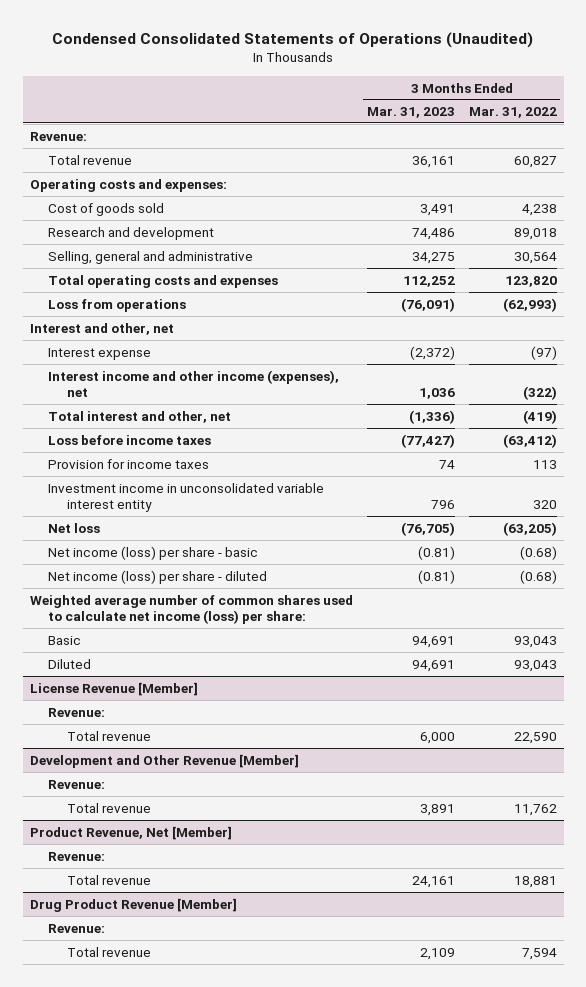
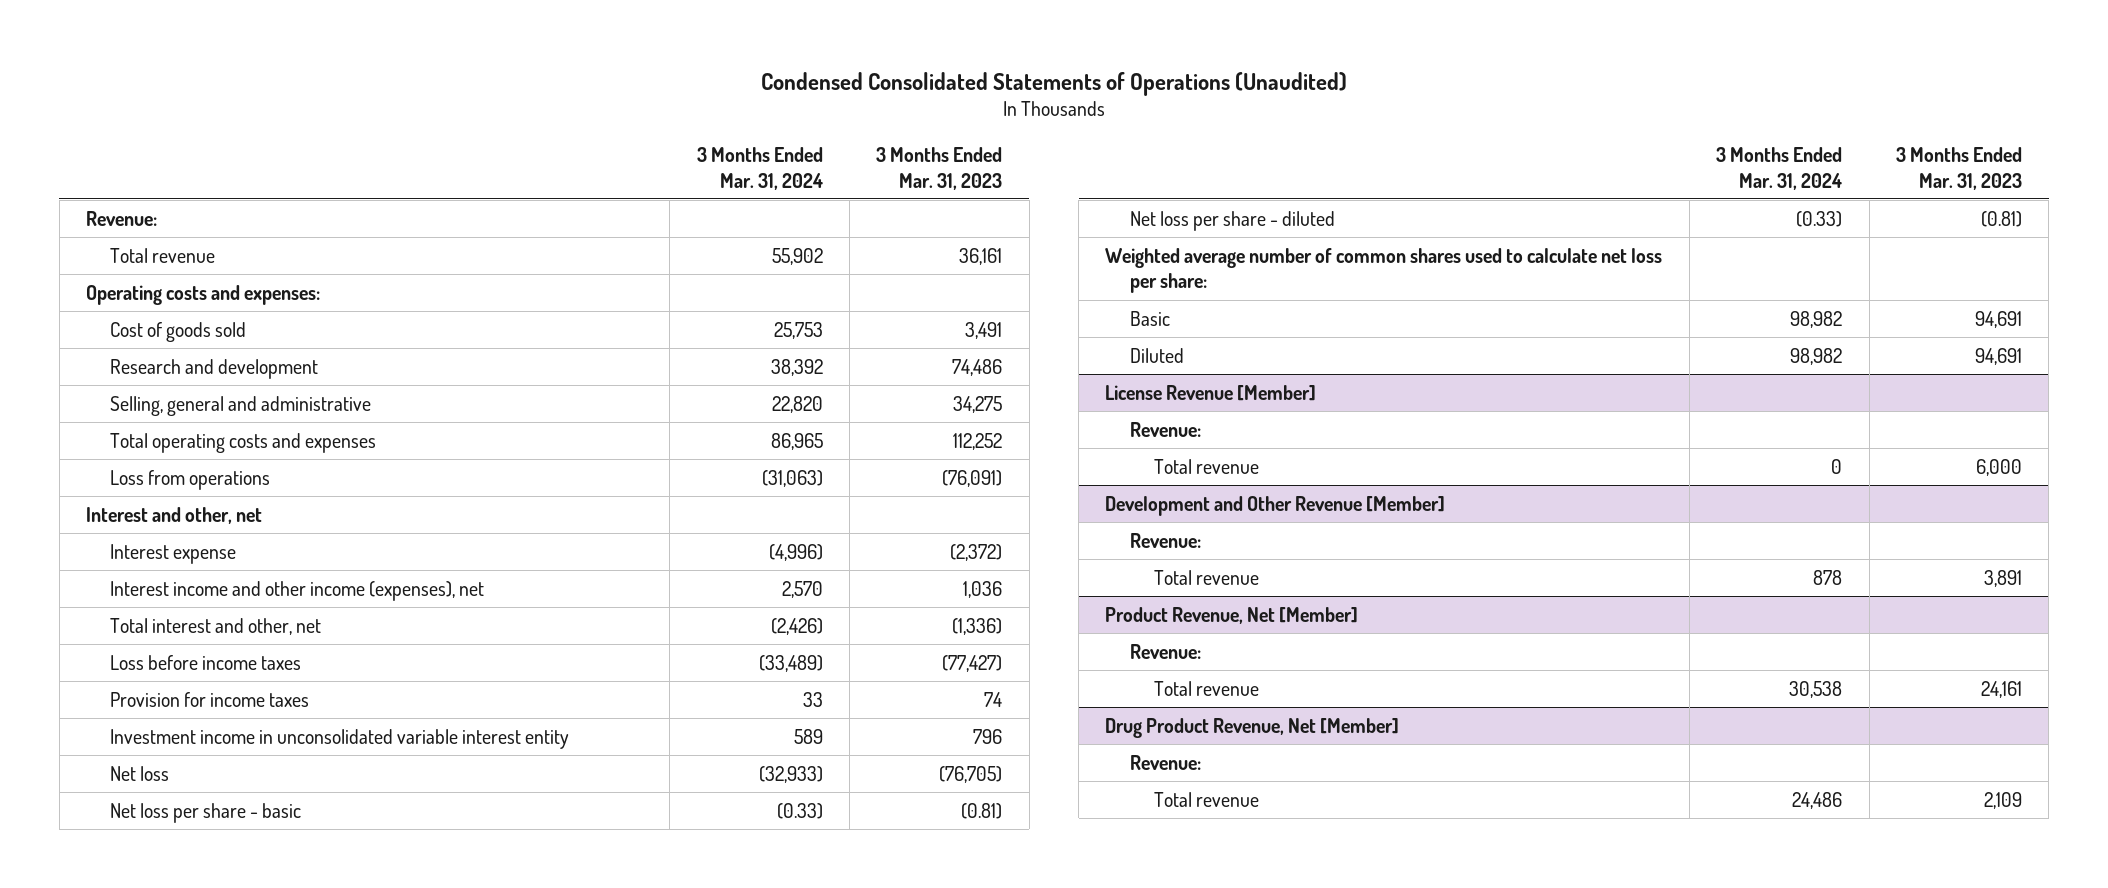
[468,107,557,119] Mar. 31, 2022 -> none
none -> [696,146,823,190] 3 Months Ended Mar. 31, 2024
[48,545,259,560] Net income (loss) per share - basic -> [110,802,302,823] Net loss per share - basic
[48,569,268,584] Net income (loss) per share - diluted -> [1129,210,1335,231] Net loss per share - diluted
[29,594,353,624] Weighted average number of common shares used to calculate net income (loss) per share: -> [1105,247,1663,294] Weighted average number of common shares used to calculate net loss per share:
[29,897,237,912] Drug Product Revenue [Member] -> [1105,717,1400,738] Drug Product Revenue, Net [Member]

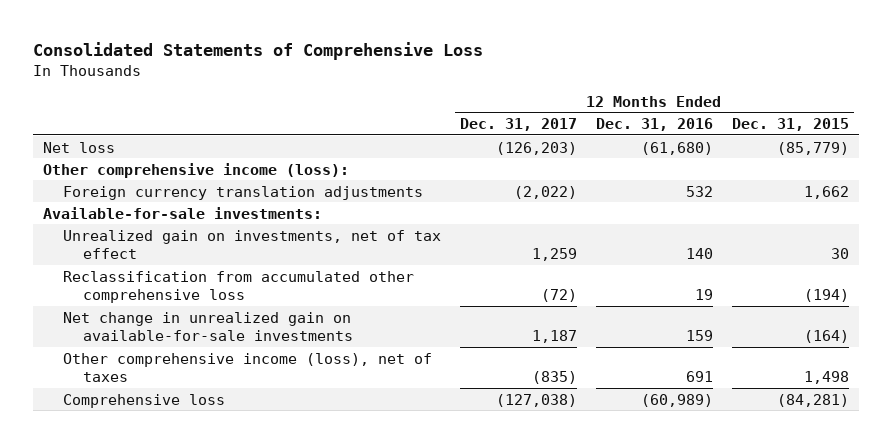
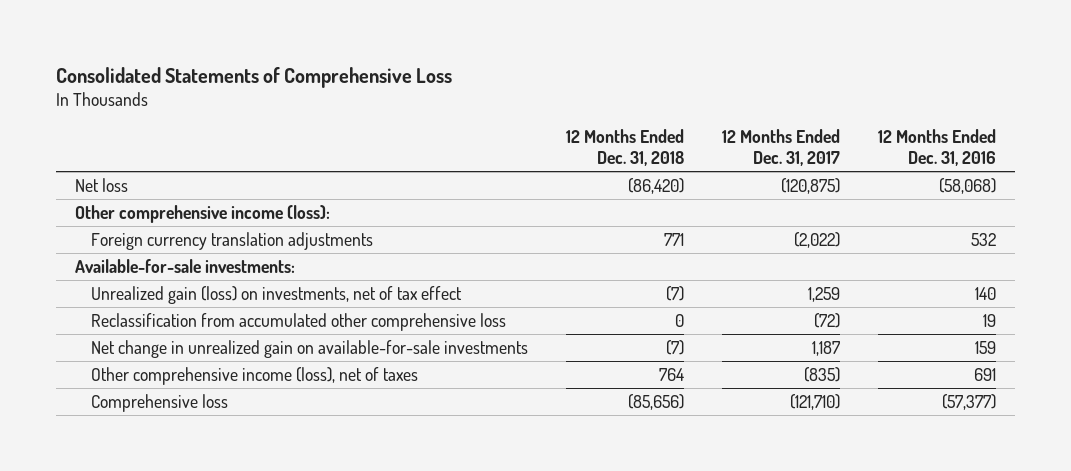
[732,118,850,132] Dec. 31, 2015 -> none
none -> [566,129,685,166] 12 Months Ended Dec. 31, 2018
[495,141,577,155] (126,203) -> [781,178,841,195] (120,875)
[640,141,713,155] (61,680) -> [939,178,997,195] (58,068)
[62,229,441,259] Unrealized gain on investments, net of tax effect -> [91,286,463,305] Unrealized gain (loss) on investments, net of tax effect
[495,393,577,407] (127,038) -> [790,394,841,411] (121,710)
[640,393,713,407] (60,989) -> [942,394,997,411] (57,377)

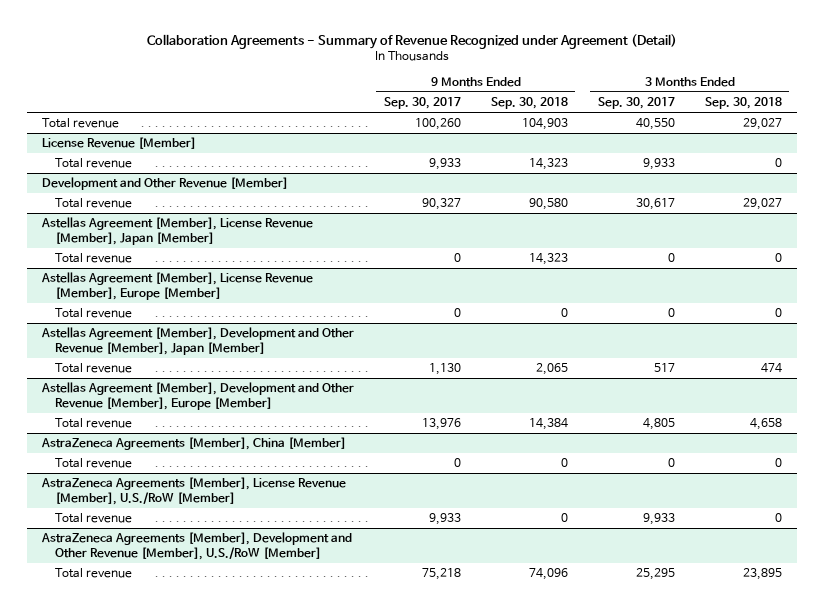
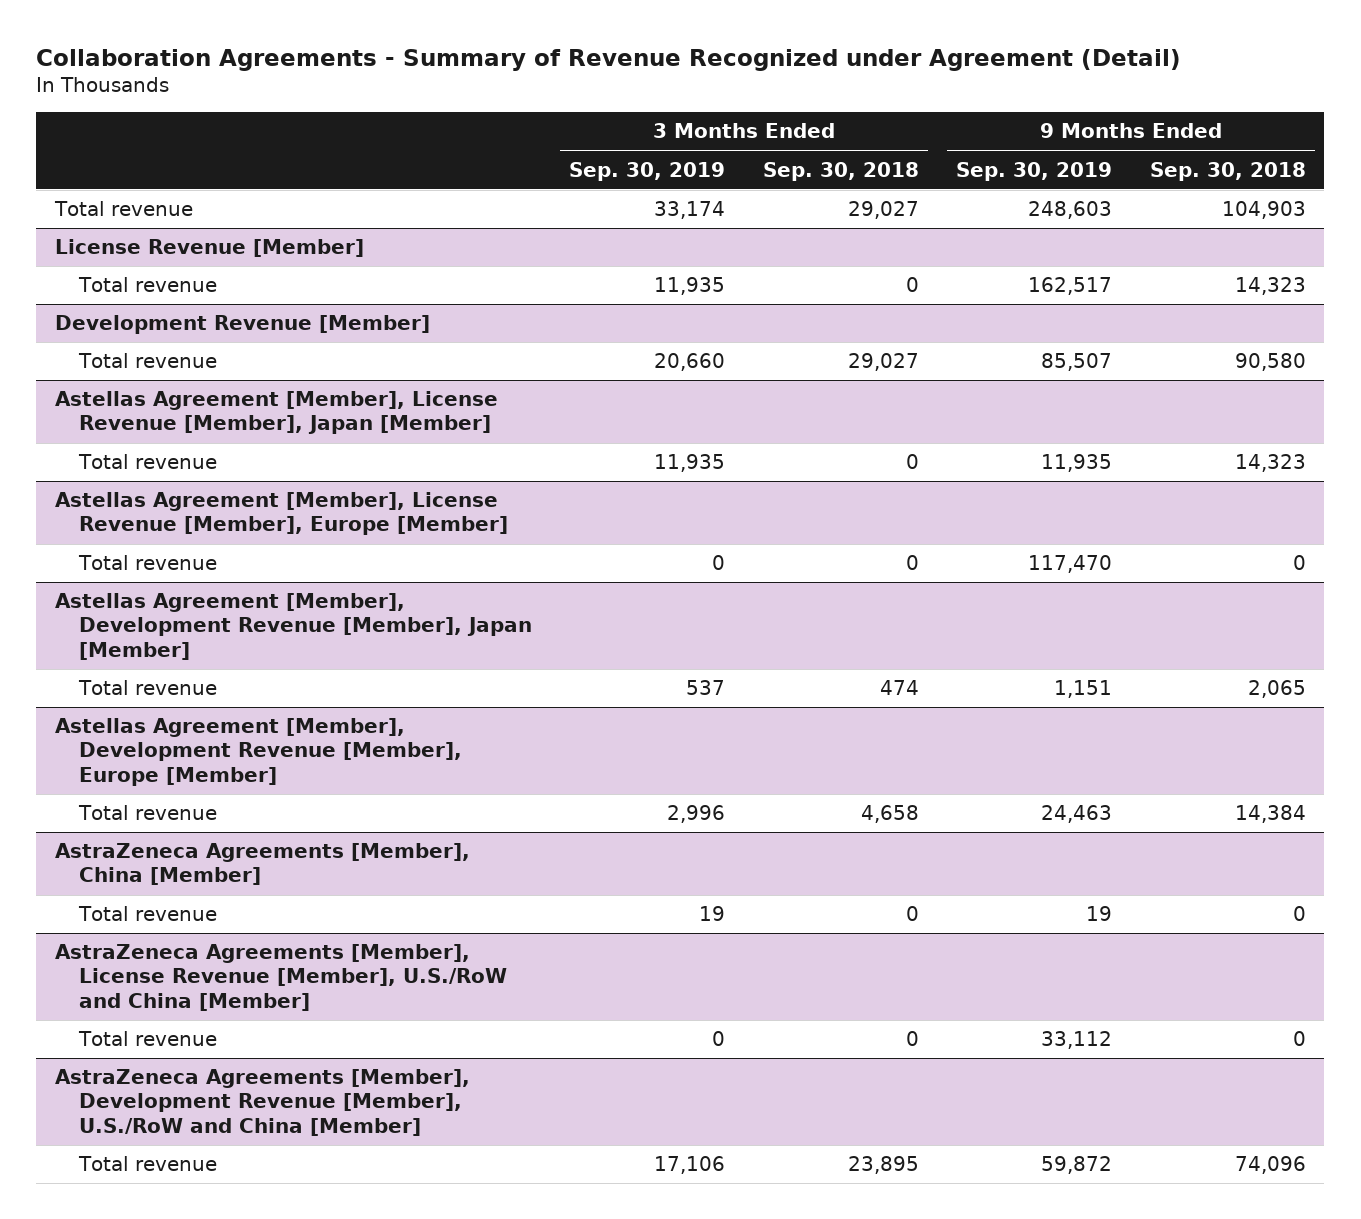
[383,97,461,110] Sep. 30, 2017 -> none
[597,97,675,110] Sep. 30, 2017 -> none
none -> [569,161,726,181] Sep. 30, 2019
none -> [956,161,1113,181] Sep. 30, 2019
[41,177,288,191] Development and Other Revenue [Member] -> [54,315,430,335] Development Revenue [Member]
[40,327,354,356] Astellas Agreement [Member], Development and Other Revenue [Member], Japan [Member] -> [54,593,532,660] Astellas Agreement [Member], Development Revenue [Member], Japan [Member]
[40,382,354,411] Astellas Agreement [Member], Development and Other Revenue [Member], Europe [Member] -> [54,718,462,786] Astellas Agreement [Member], Development Revenue [Member], Europe [Member]
[40,477,346,506] AstraZeneca Agreements [Member], License Revenue [Member], U.S./RoW [Member] -> [54,944,507,1011] AstraZeneca Agreements [Member], License Revenue [Member], U.S./RoW and China [Member]
[40,532,352,561] AstraZeneca Agreements [Member], Development and Other Revenue [Member], U.S./RoW [Member] -> [54,1069,470,1136] AstraZeneca Agreements [Member], Development Revenue [Member], U.S./RoW and China [Member]

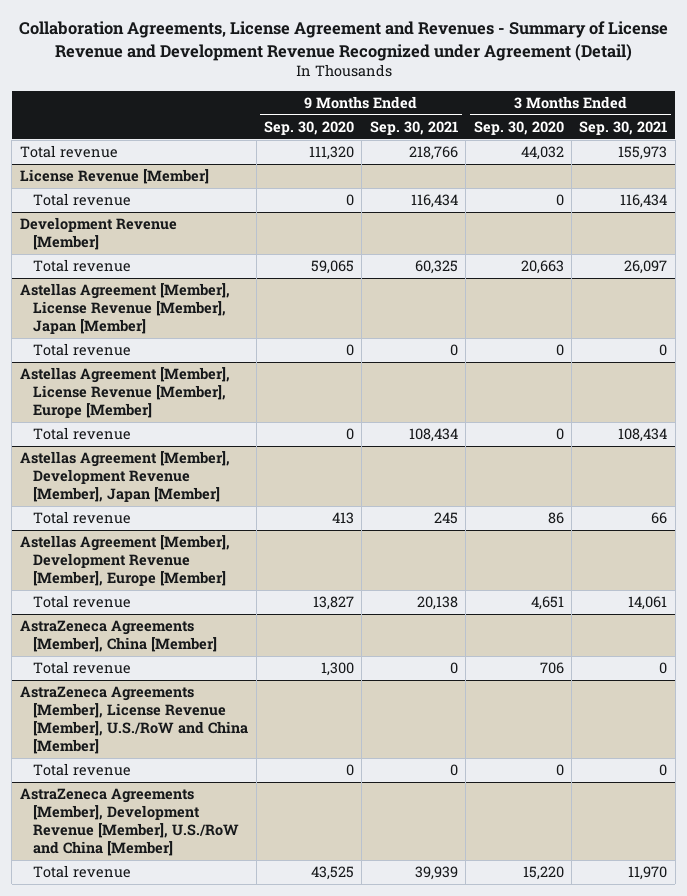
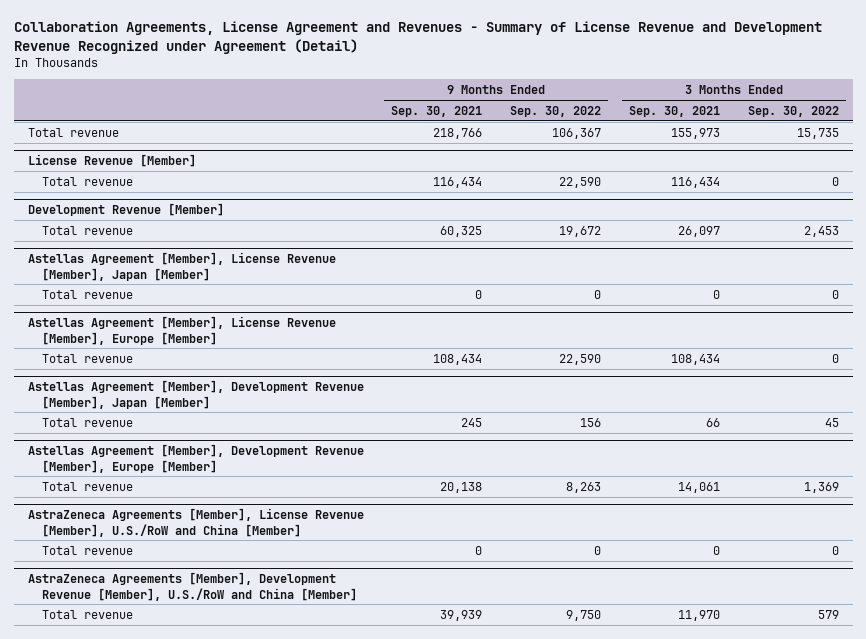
[263,120,354,135] Sep. 30, 2020 -> none
[473,120,564,135] Sep. 30, 2020 -> none
none -> [510,105,602,117] Sep. 30, 2022
none -> [747,105,839,117] Sep. 30, 2022
[19,620,218,653] AstraZeneca Agreements [Member], China [Member] -> none
[33,661,132,675] Total revenue -> none

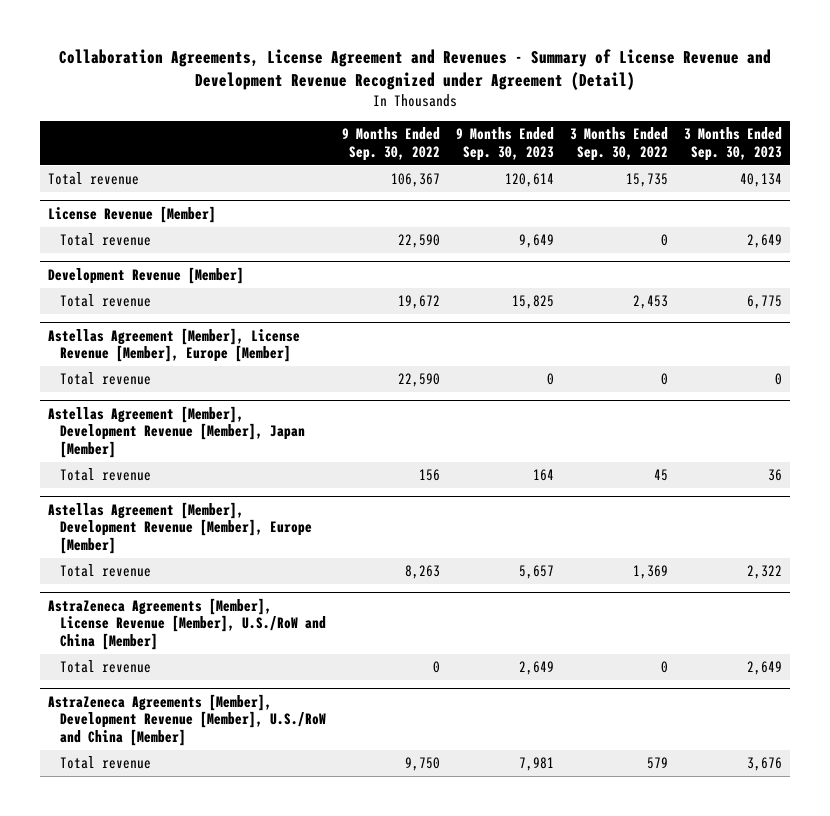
[391,105,483,117] Sep. 30, 2021 -> none
[629,105,721,117] Sep. 30, 2021 -> none
none -> [456,127,555,161] 9 Months Ended Sep. 30, 2023
none -> [683,127,782,161] 3 Months Ended Sep. 30, 2023
[27,252,336,281] Astellas Agreement [Member], License Revenue [Member], Japan [Member] -> none
[42,289,134,299] Total revenue -> none

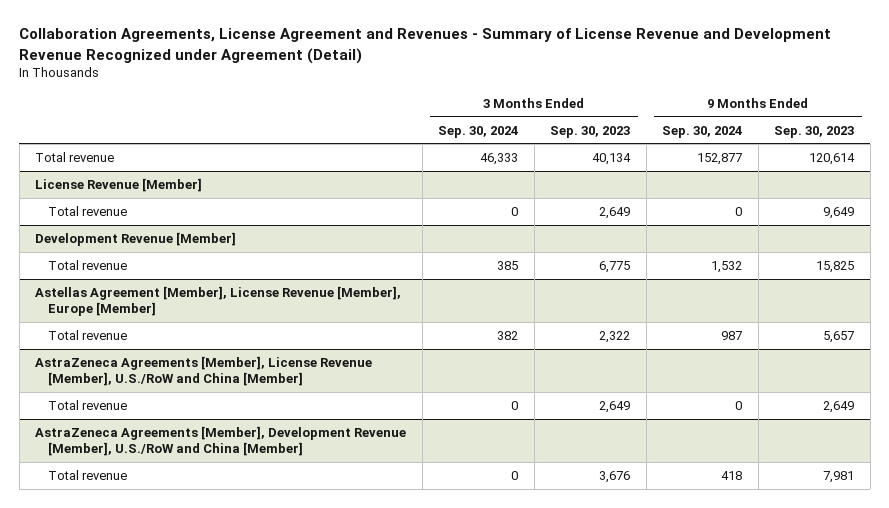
[342,127,441,161] 9 Months Ended Sep. 30, 2022 -> none
[570,127,669,161] 3 Months Ended Sep. 30, 2022 -> none
none -> [438,125,519,138] Sep. 30, 2024
none -> [662,125,743,138] Sep. 30, 2024
[60,372,152,386] Total revenue -> none
[47,405,306,458] Astellas Agreement [Member], Development Revenue [Member], Japan [Member] -> none
[60,468,152,482] Total revenue -> none
[47,501,313,554] Astellas Agreement [Member], Development Revenue [Member], Europe [Member] -> none

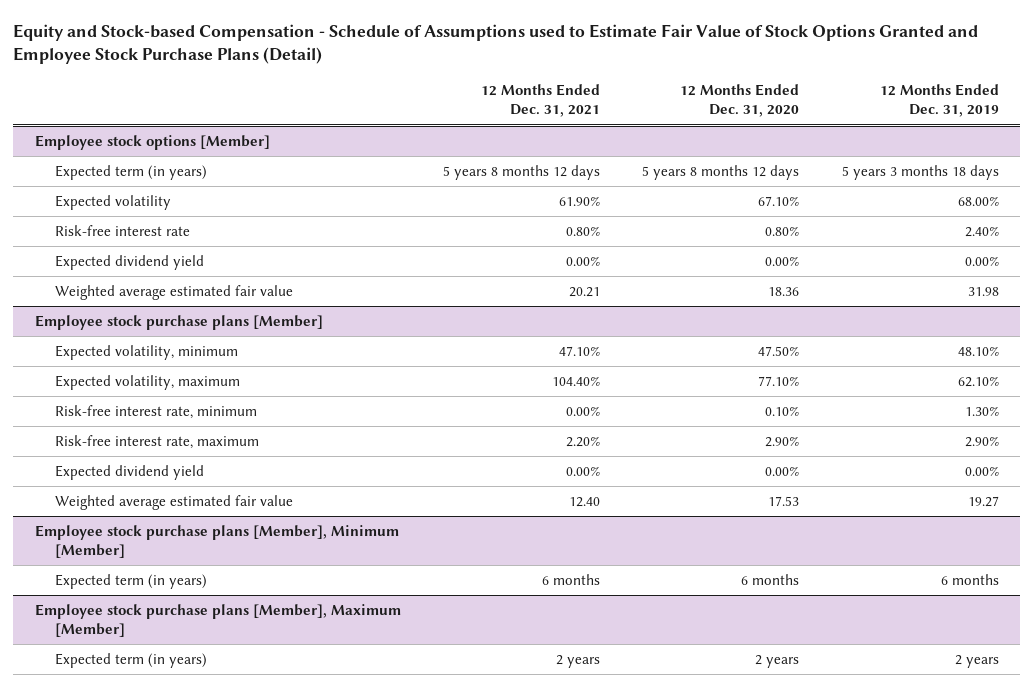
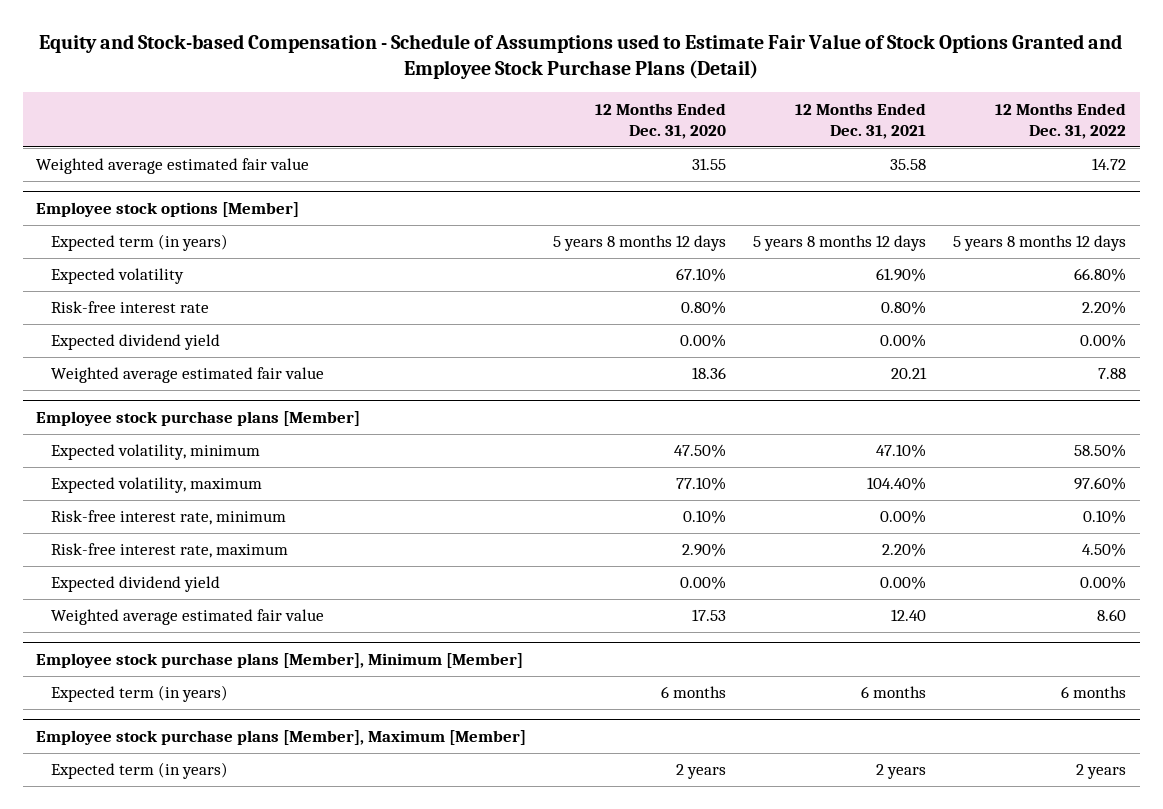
[879,84,999,118] 12 Months Ended Dec. 31, 2019 -> none
none -> [995,102,1127,140] 12 Months Ended Dec. 31, 2022
none -> [36,158,310,175] Weighted average estimated fair value

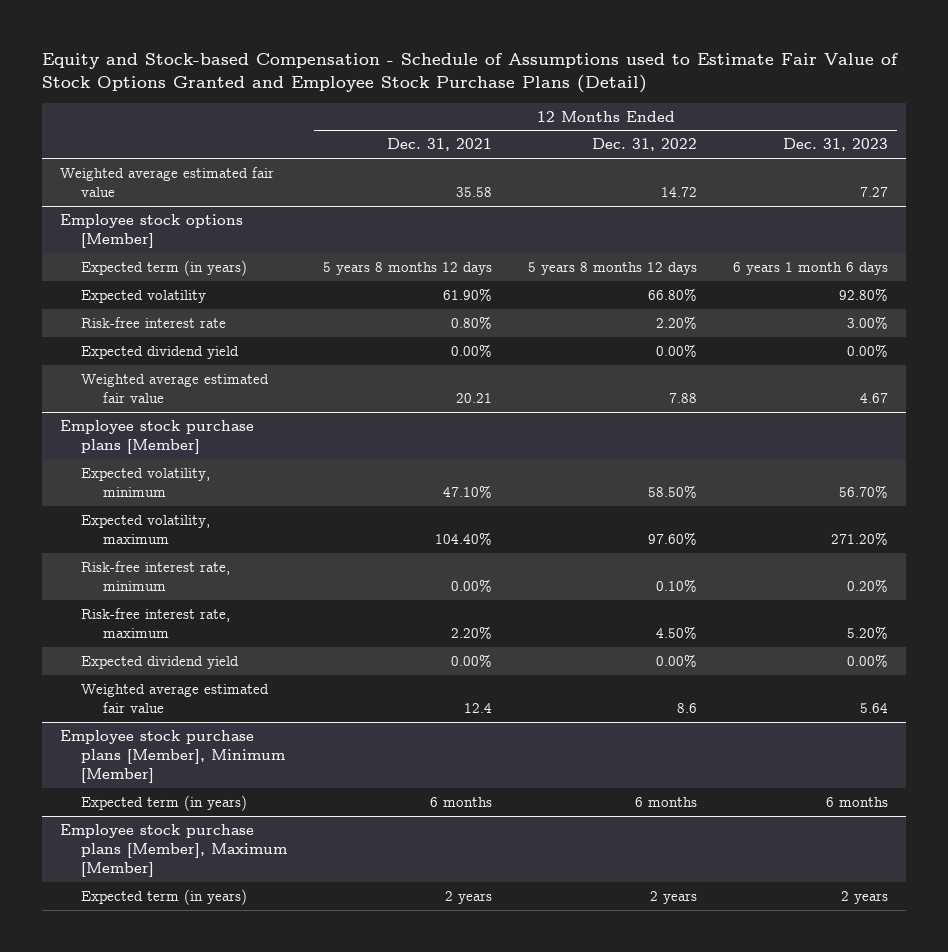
[595,102,727,140] 12 Months Ended Dec. 31, 2020 -> none
none -> [782,138,888,152] Dec. 31, 2023
[891,609,927,622] 12.40 -> [464,703,493,714] 12.4
[1097,609,1127,622] 8.60 -> [677,703,698,714] 8.6

